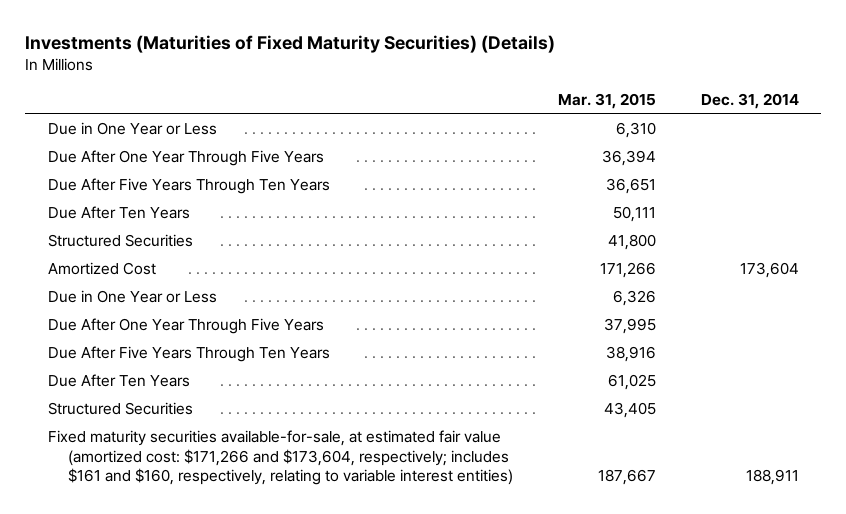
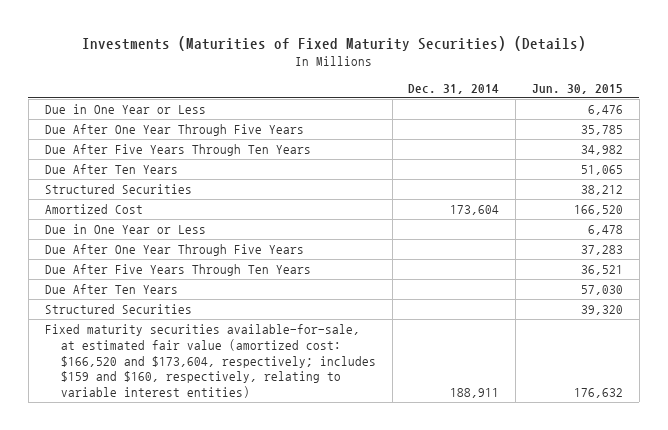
[557,93,656,110] Mar. 31, 2015 -> none
none -> [532,83,624,94] Jun. 30, 2015
[47,430,514,485] Fixed maturity securities available-for-sale, at estimated fair value (amortized cost: $171,266 and $173,604, respectively; includes $161 and $160, respectively, relating to variable interest entities) -> [44,324,376,399] Fixed maturity securities available-for-sale, at estimated fair value (amortized cost: $166,520 and $173,604, respectively; includes $159 and $160, respectively, relating to variable interest entities)

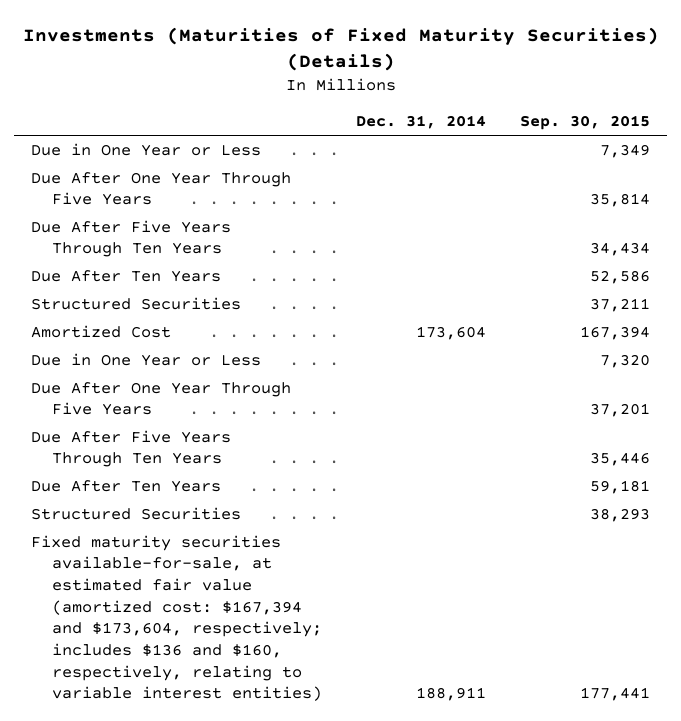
[532,83,624,94] Jun. 30, 2015 -> none
none -> [520,115,651,131] Sep. 30, 2015
[44,324,376,399] Fixed maturity securities available-for-sale, at estimated fair value (amortized cost: $166,520 and $173,604, respectively; includes $159 and $160, respectively, relating to variable interest entities) -> [31,534,323,702] Fixed maturity securities available-for-sale, at estimated fair value (amortized cost: $167,394 and $173,604, respectively; includes $136 and $160, respectively, relating to variable interest entities)

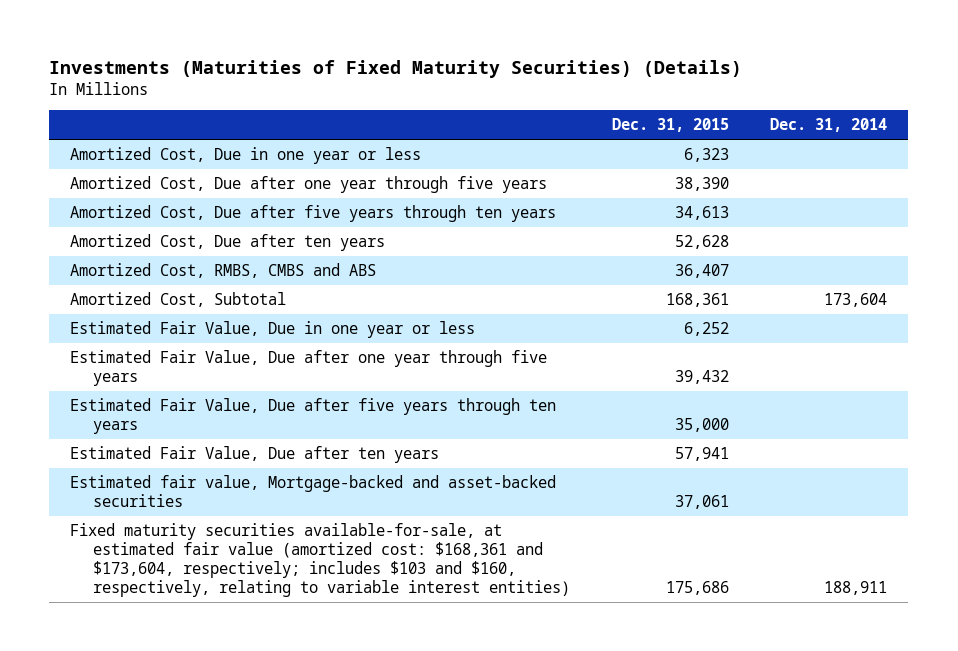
[520,115,651,131] Sep. 30, 2015 -> none
none -> [611,118,729,133] Dec. 31, 2015
[31,142,262,156] Due in One Year or Less -> [70,147,422,165] Amortized Cost, Due in one year or less
[31,171,292,206] Due After One Year Through Five Years -> [70,176,548,194] Amortized Cost, Due after one year through five years
[31,219,232,258] Due After Five Years Through Ten Years -> [70,205,557,223] Amortized Cost, Due after five years through ten years
[31,269,222,282] Due After Ten Years -> [70,234,386,252] Amortized Cost, Due after ten years
[31,296,242,310] Structured Securities -> [70,263,377,279] Amortized Cost, RMBS, CMBS and ABS
[31,324,172,338] Amortized Cost -> [70,292,287,308] Amortized Cost, Subtotal
[31,352,262,366] Due in One Year or Less -> [70,321,476,339] Estimated Fair Value, Due in one year or less
[31,381,292,416] Due After One Year Through Five Years -> [70,350,548,387] Estimated Fair Value, Due after one year through five years
[31,429,232,468] Due After Five Years Through Ten Years -> [70,398,557,435] Estimated Fair Value, Due after five years through ten years
[31,479,222,492] Due After Ten Years -> [70,446,440,464] Estimated Fair Value, Due after ten years
[31,506,242,520] Structured Securities -> [70,475,557,508] Estimated fair value, Mortgage-backed and asset-backed securities
[31,534,323,702] Fixed maturity securities available-for-sale, at estimated fair value (amortized cost: $167,394 and $173,604, respectively; includes $136 and $160, respectively, relating to variable interest entities) -> [70,523,570,597] Fixed maturity securities available-for-sale, at estimated fair value (amortized cost: $168,361 and $173,604, respectively; includes $103 and $160, respectively, relating to variable interest entities)

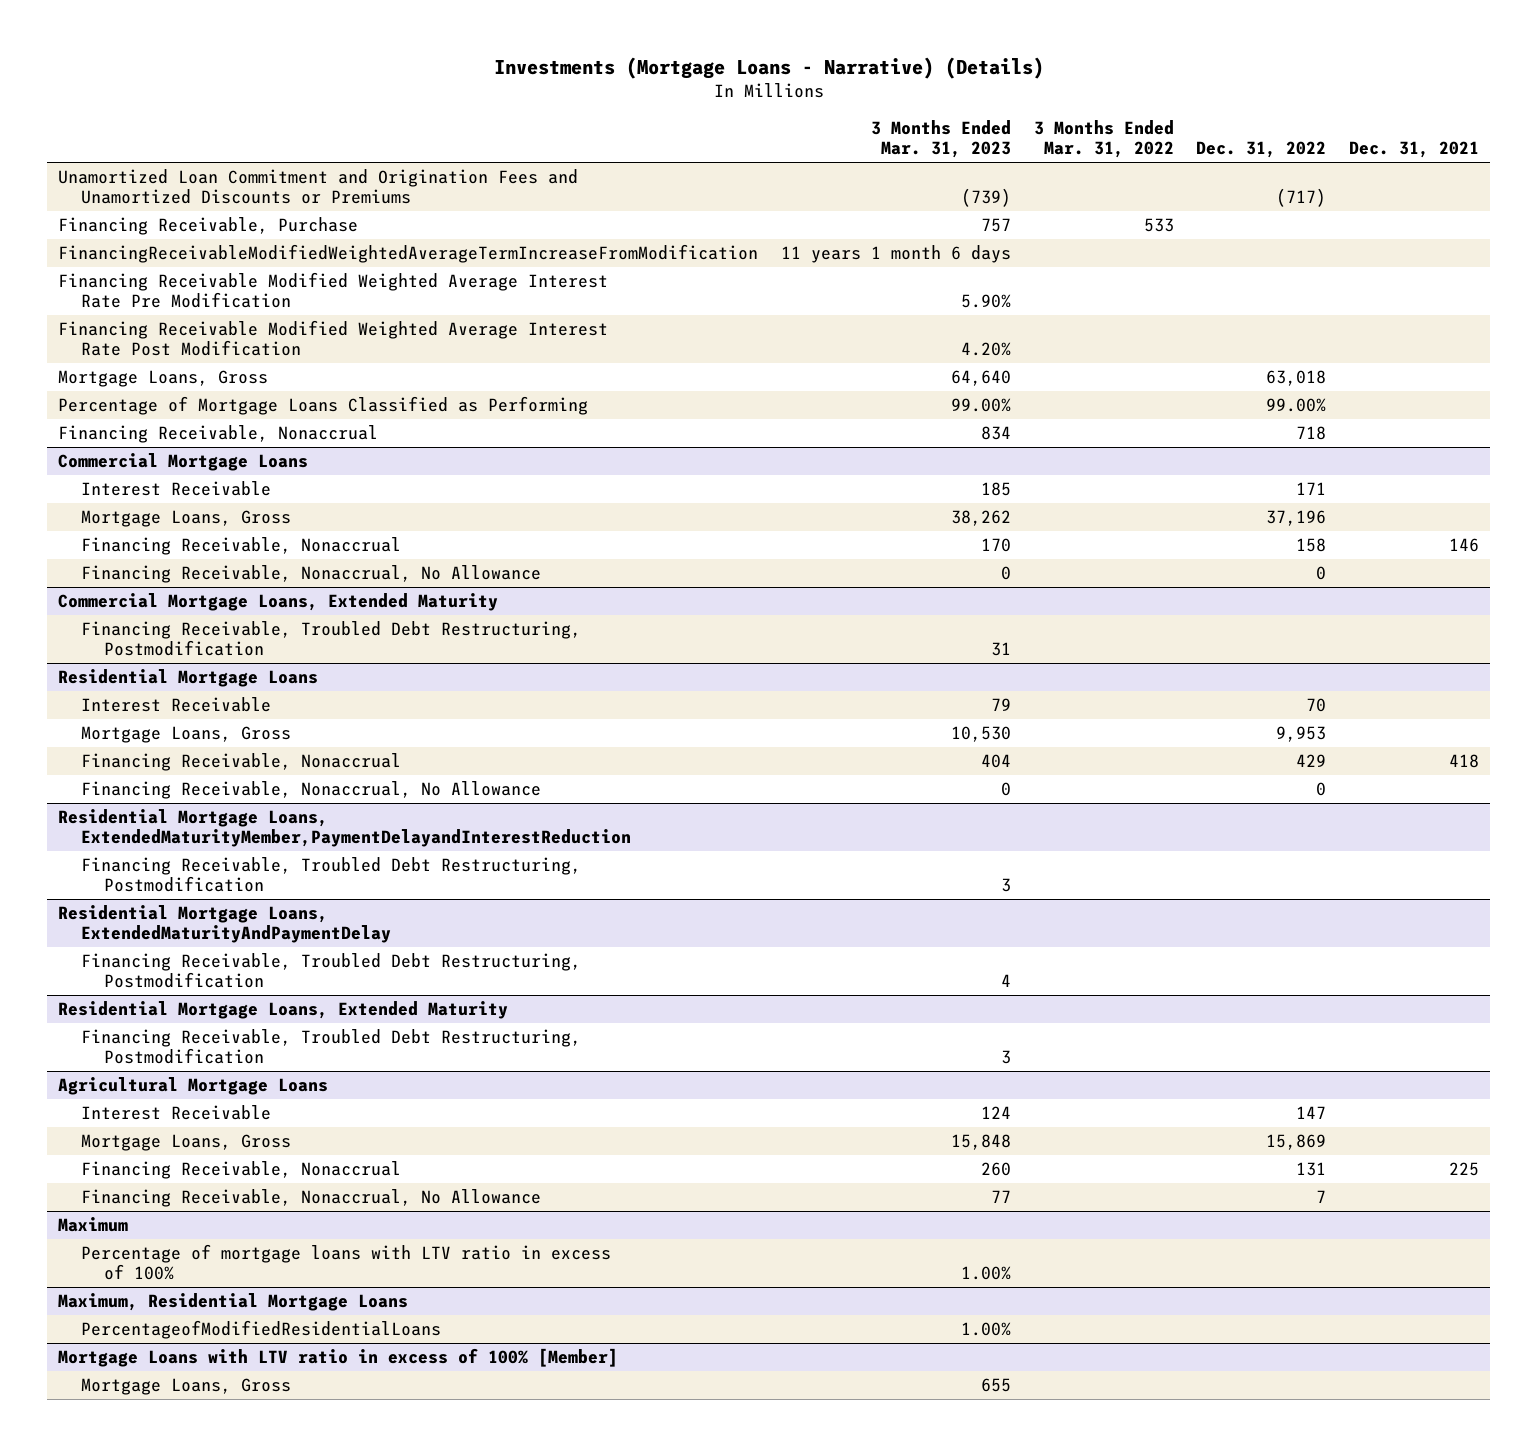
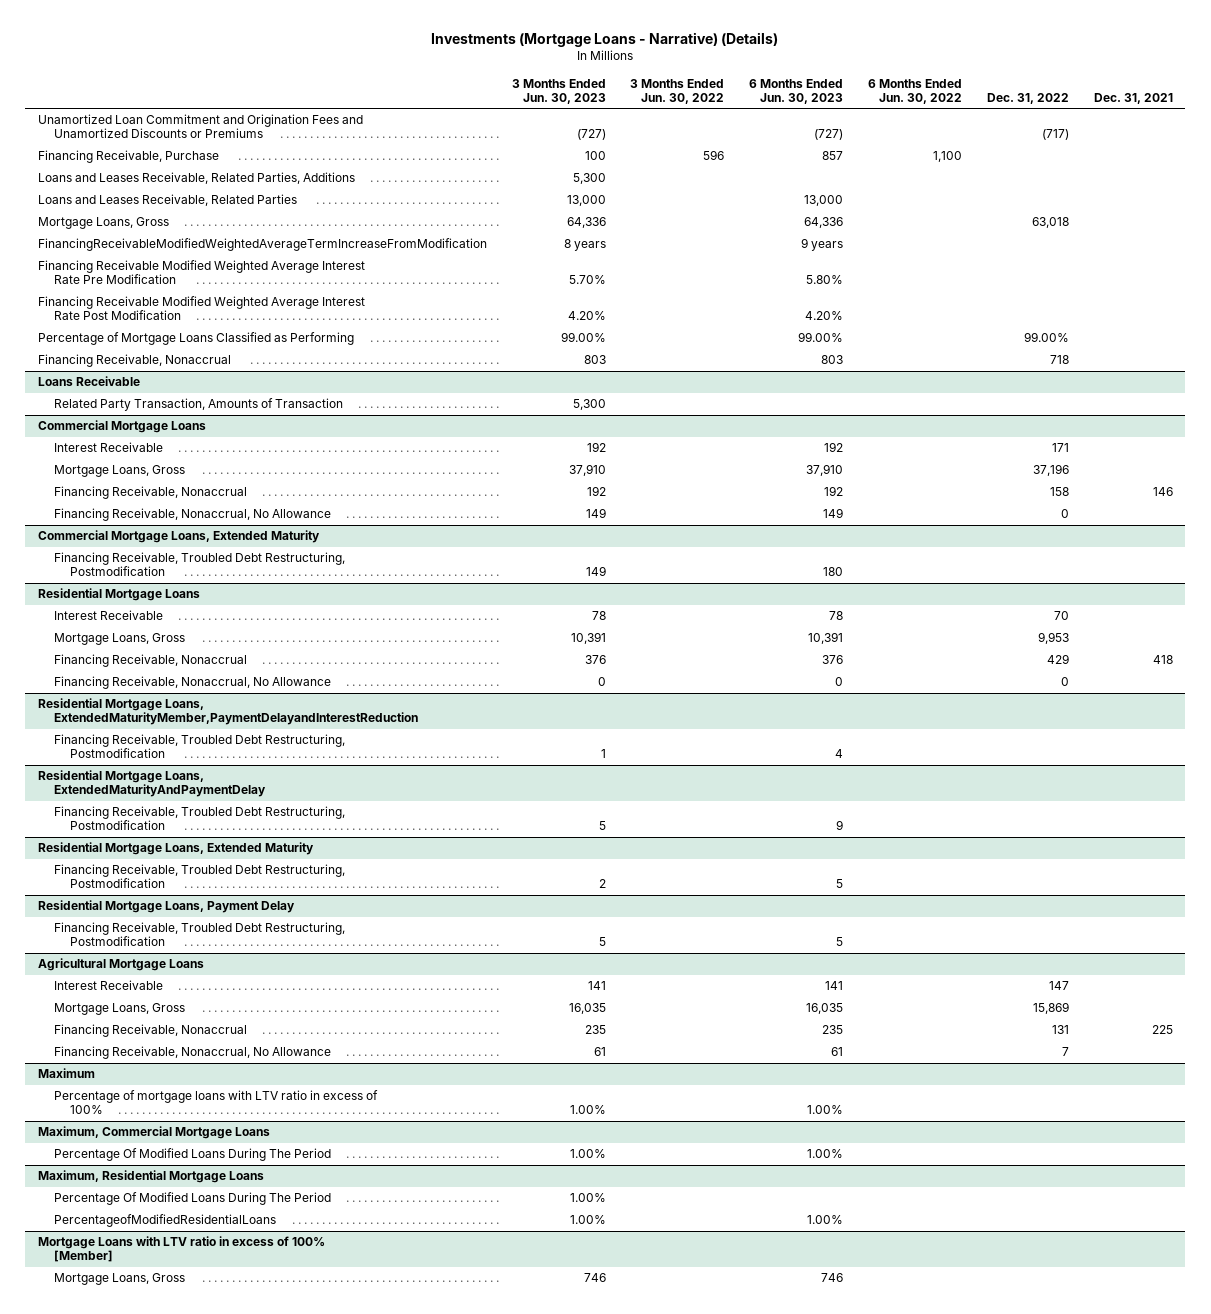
[870,120,1011,159] 3 Months Ended Mar. 31, 2023 -> none
[1033,120,1174,159] 3 Months Ended Mar. 31, 2022 -> none
none -> [511,78,606,104] 3 Months Ended Jun. 30, 2023
none -> [630,78,725,104] 3 Months Ended Jun. 30, 2022
none -> [749,78,844,104] 6 Months Ended Jun. 30, 2023
none -> [868,78,963,104] 6 Months Ended Jun. 30, 2022
none -> [37,172,355,185] Loans and Leases Receivable, Related Parties, Additions
none -> [37,194,297,207] Loans and Leases Receivable, Related Parties
[58,369,269,387] Mortgage Loans, Gross -> [37,217,169,230] Mortgage Loans, Gross
none -> [37,376,140,387] Loans Receivable
none -> [53,398,343,412] Related Party Transaction, Amounts of Transaction
none -> [37,900,295,914] Residential Mortgage Loans, Payment Delay
none -> [53,922,345,947] Financing Receivable, Troubled Debt Restructuring, Postmodification
none -> [37,1126,270,1140] Maximum, Commercial Mortgage Loans
none -> [53,1148,331,1162] Percentage Of Modified Loans During The Period
none -> [53,1192,331,1206] Percentage Of Modified Loans During The Period

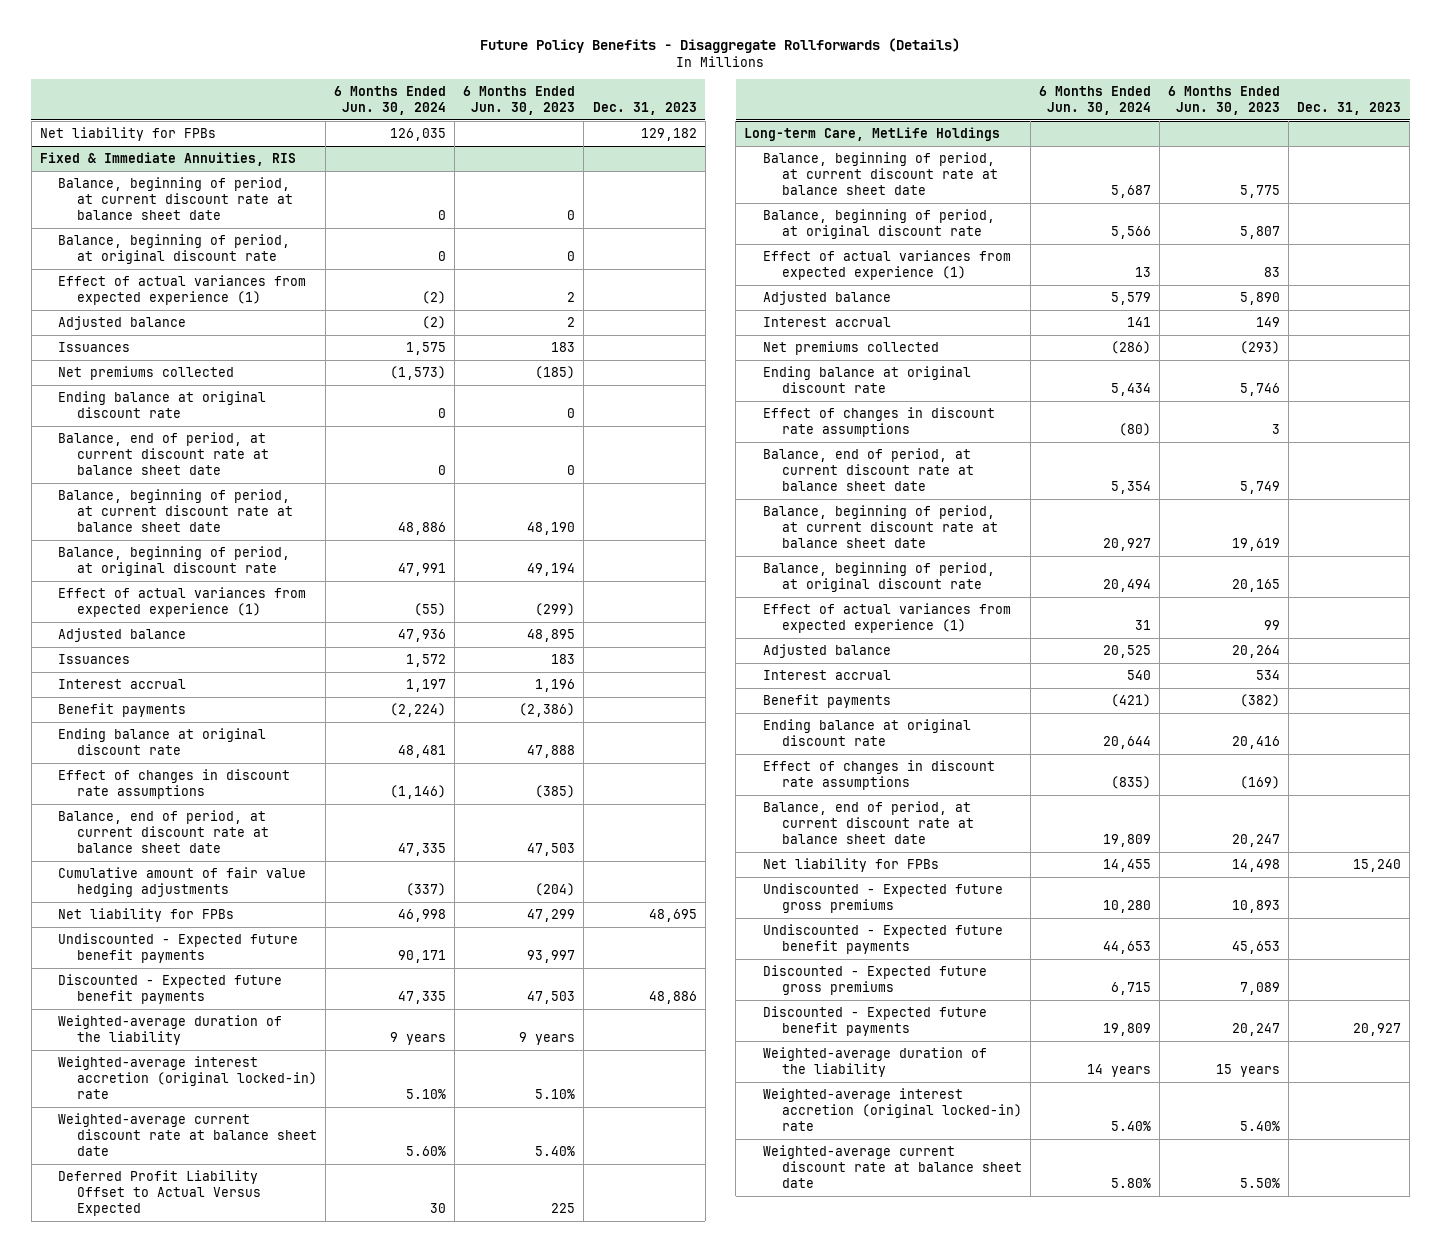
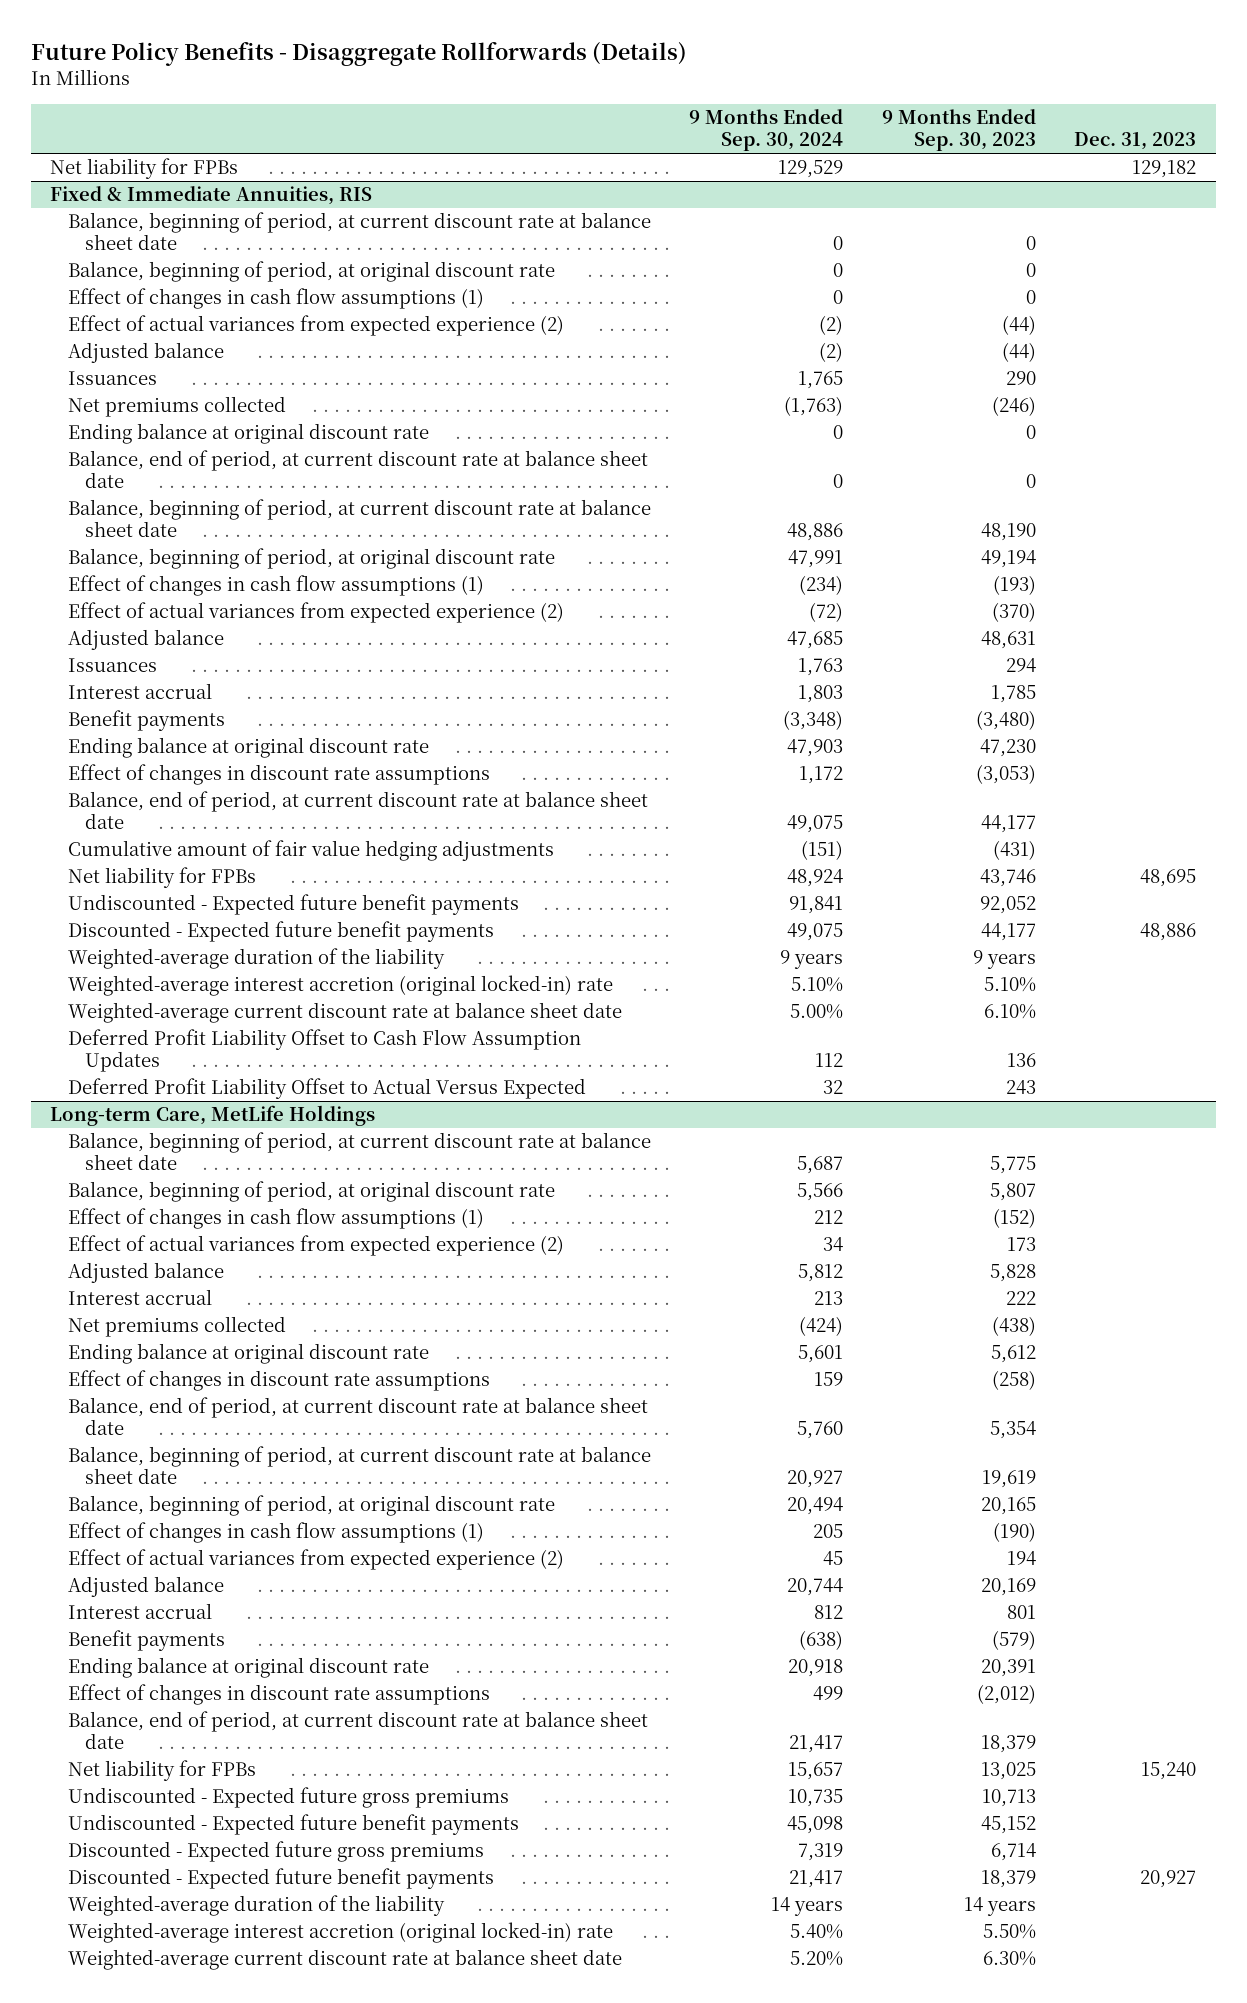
[334,85,447,115] 6 Months Ended Jun. 30, 2024 -> none
[463,85,576,115] 6 Months Ended Jun. 30, 2023 -> none
none -> [689,109,844,152] 9 Months Ended Sep. 30, 2024
none -> [881,109,1036,152] 9 Months Ended Sep. 30, 2023
none -> [67,288,484,310] Effect of changes in cash flow assumptions (1)
[58,274,307,305] Effect of actual variances from expected experience (1) -> [67,315,564,337] Effect of actual variances from expected experience (2)
none -> [67,575,484,597] Effect of changes in cash flow assumptions (1)
[58,586,307,617] Effect of actual variances from expected experience (1) -> [67,602,564,624] Effect of actual variances from expected experience (2)
none -> [67,1029,581,1073] Deferred Profit Liability Offset to Cash Flow Assumption Updates
none -> [67,1208,484,1230] Effect of changes in cash flow assumptions (1)
[763,249,1012,280] Effect of actual variances from expected experience (1) -> [67,1235,564,1257] Effect of actual variances from expected experience (2)
none -> [67,1522,484,1544] Effect of changes in cash flow assumptions (1)
[763,602,1012,633] Effect of actual variances from expected experience (1) -> [67,1549,564,1571] Effect of actual variances from expected experience (2)

